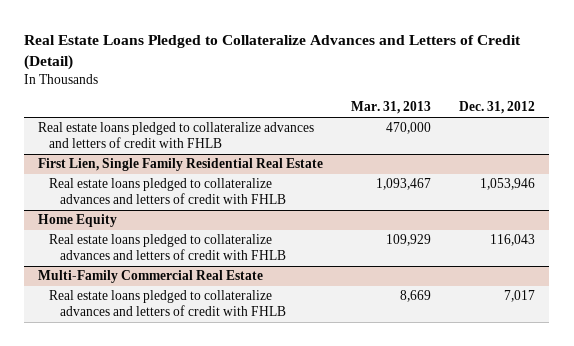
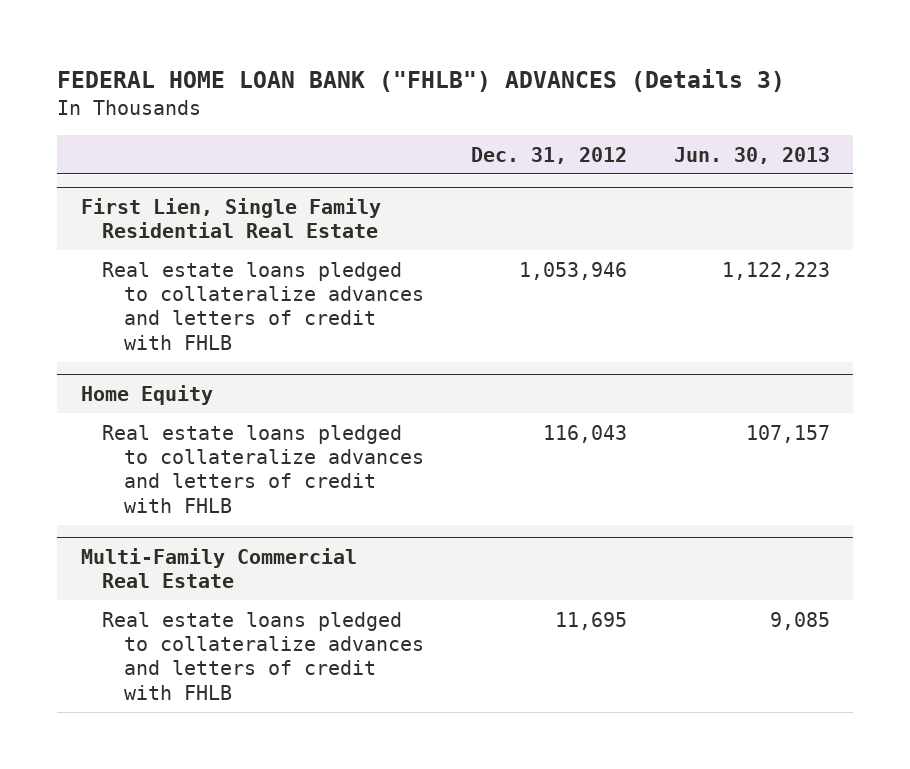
[24,35,522,70] Real Estate Loans Pledged to Collateralize Advances and Letters of Credit (Detail) -> [57,69,786,93] FEDERAL HOME LOAN BANK ("FHLB") ADVANCES (Details 3)
[351,101,432,115] Mar. 31, 2013 -> none
none -> [673,146,830,164] Jun. 30, 2013
[38,122,315,149] Real estate loans pledged to collateralize advances and letters of credit with FHLB -> none
[504,290,536,303] 7,017 -> [554,611,627,630] 11,695

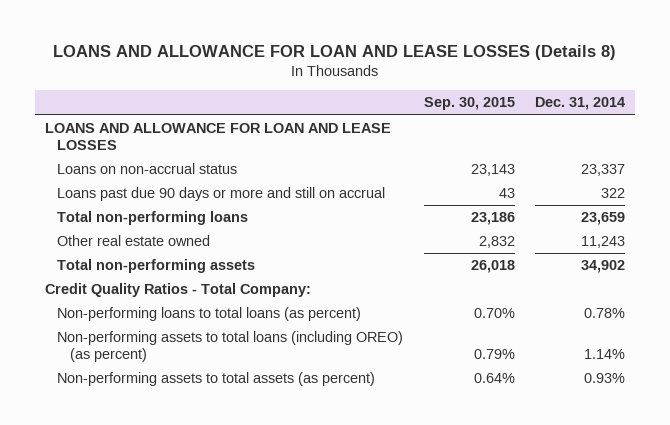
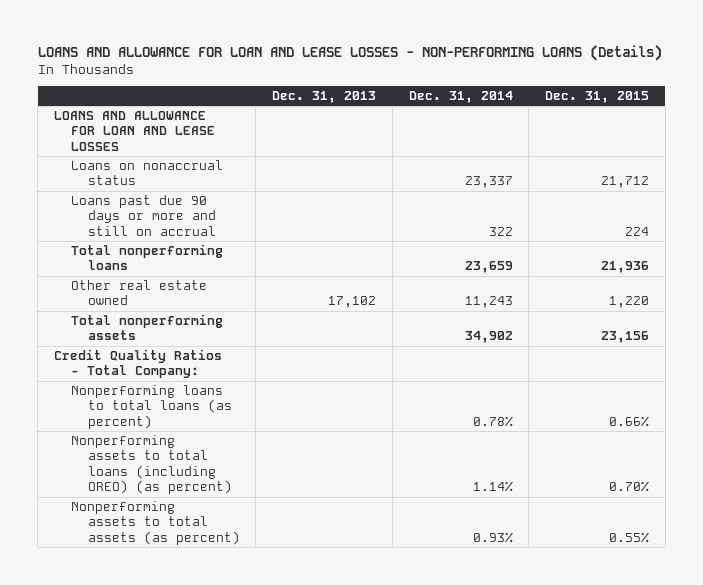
[52,44,616,60] LOANS AND ALLOWANCE FOR LOAN AND LEASE LOSSES (Details 8) -> [37,44,662,61] LOANS AND ALLOWANCE FOR LOAN AND LEASE LOSSES - NON-PERFORMING LOANS (Details)
[423,97,515,111] Sep. 30, 2015 -> none
none -> [272,90,377,103] Dec. 31, 2013
none -> [544,90,649,103] Dec. 31, 2015
[57,163,238,175] Loans on non-accrual status -> [70,159,223,186] Loans on nonaccrual status
[57,211,249,226] Total non-performing loans -> [70,243,223,271] Total nonperforming loans
[57,259,256,274] Total non-performing assets -> [70,313,223,341] Total nonperforming assets
[57,307,362,322] Non-performing loans to total loans (as percent) -> [70,384,232,429] Nonperforming loans to total loans (as percent)
[57,331,404,362] Non-performing assets to total loans (including OREO) (as percent) -> [70,434,232,495] Nonperforming assets to total loans (including OREO) (as percent)
[57,372,376,387] Non-performing assets to total assets (as percent) -> [70,500,240,545] Nonperforming assets to total assets (as percent)

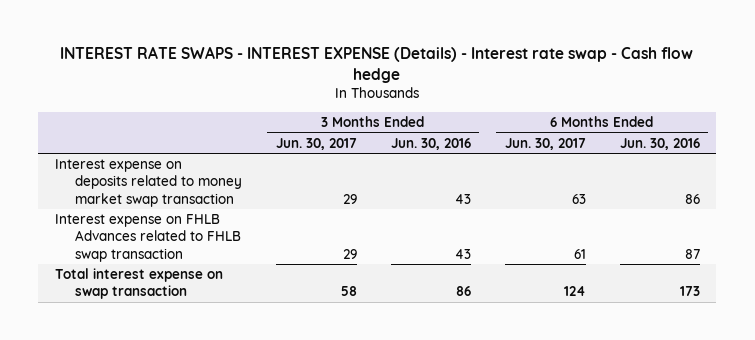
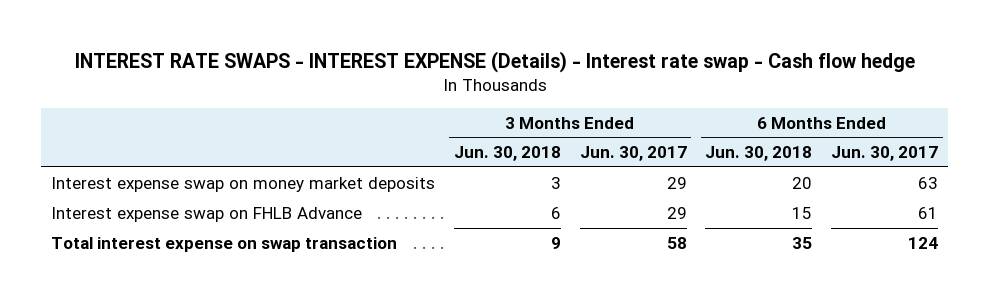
[390,137,471,150] Jun. 30, 2016 -> none
[619,137,700,150] Jun. 30, 2016 -> none
none -> [453,146,561,162] Jun. 30, 2018
none -> [705,146,813,162] Jun. 30, 2018
[55,159,242,207] Interest expense on deposits related to money market swap transaction -> [50,176,435,192] Interest expense swap on money market deposits
[55,214,241,262] Interest expense on FHLB Advances related to FHLB swap transaction -> [50,206,362,222] Interest expense swap on FHLB Advance

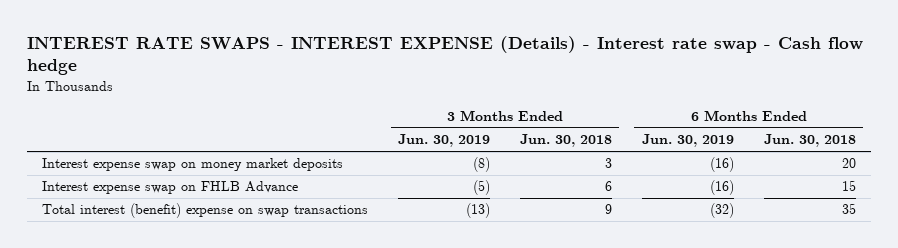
[579,146,687,162] Jun. 30, 2017 -> none
[831,146,939,162] Jun. 30, 2017 -> none
none -> [398,134,491,148] Jun. 30, 2019
none -> [641,134,734,148] Jun. 30, 2019
[50,236,397,252] Total interest expense on swap transaction -> [42,203,369,219] Total interest (benefit) expense on swap transactions

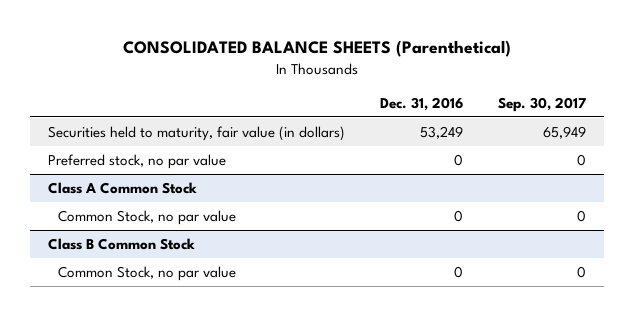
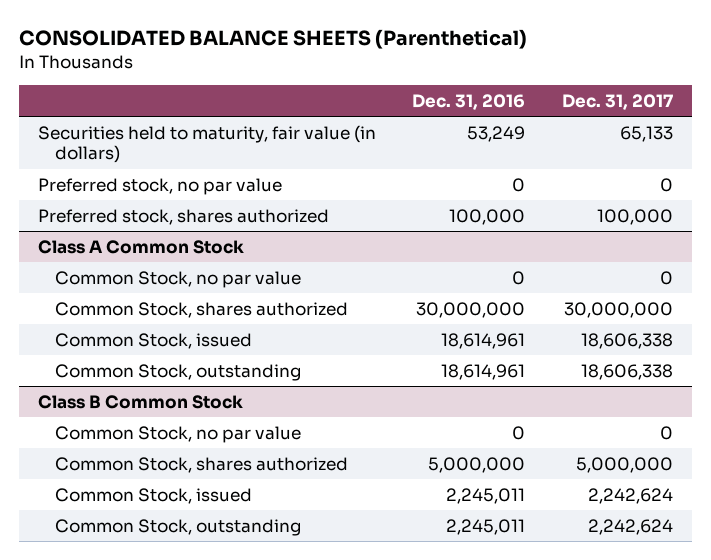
[498,96,587,112] Sep. 30, 2017 -> none
none -> [562,93,674,110] Dec. 31, 2017
none -> [37,208,329,225] Preferred stock, shares authorized
none -> [54,301,348,318] Common Stock, shares authorized
none -> [54,332,252,349] Common Stock, issued
none -> [54,363,301,381] Common Stock, outstanding
none -> [54,456,348,473] Common Stock, shares authorized
none -> [54,487,252,504] Common Stock, issued
none -> [54,518,301,536] Common Stock, outstanding

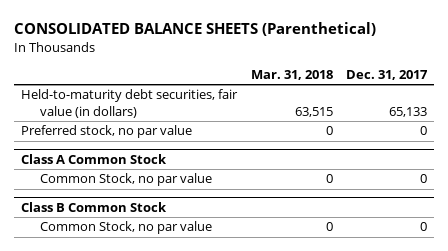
[412,93,526,110] Dec. 31, 2016 -> none
none -> [250,70,333,81] Mar. 31, 2018
[37,124,376,164] Securities held to maturity, fair value (in dollars) -> [20,89,238,119] Held-to-maturity debt securities, fair value (in dollars)
[37,208,329,225] Preferred stock, shares authorized -> none
[54,301,348,318] Common Stock, shares authorized -> none
[54,332,252,349] Common Stock, issued -> none
[54,363,301,381] Common Stock, outstanding -> none
[54,456,348,473] Common Stock, shares authorized -> none
[54,487,252,504] Common Stock, issued -> none
[54,518,301,536] Common Stock, outstanding -> none

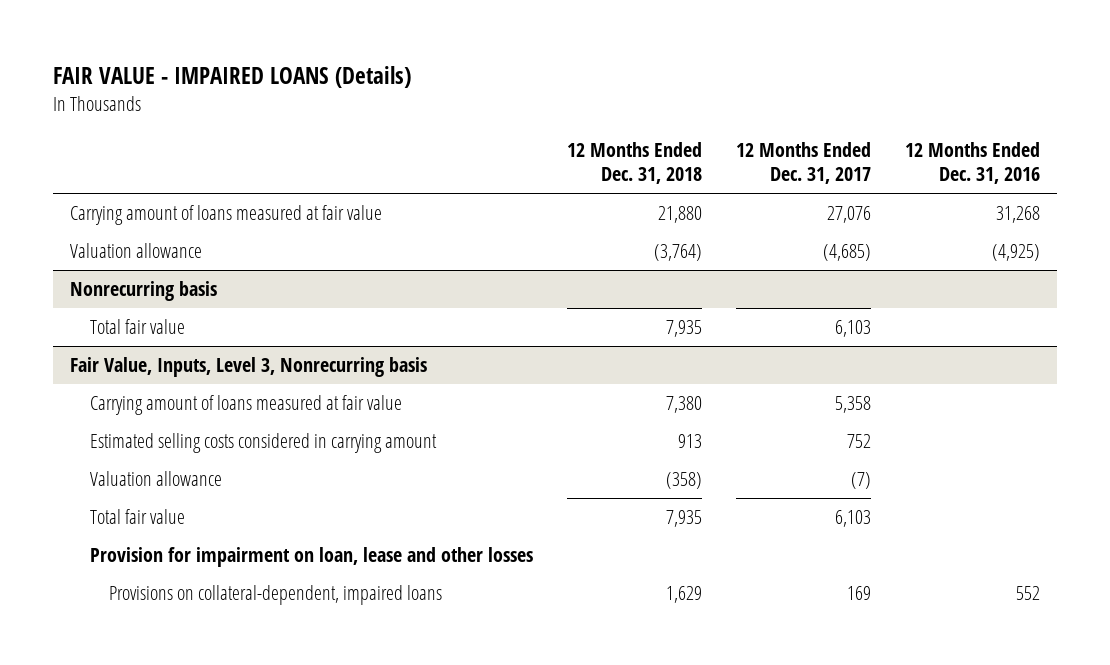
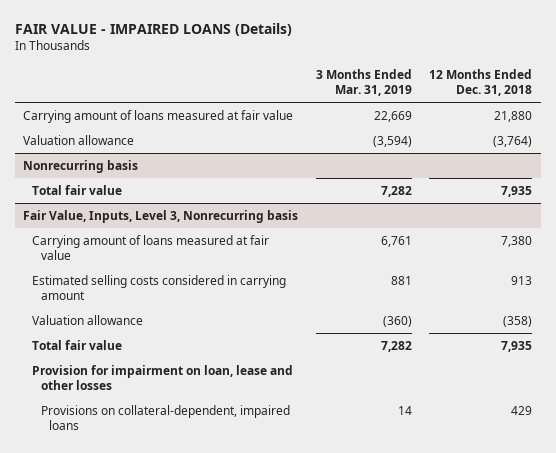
[735,141,871,185] 12 Months Ended Dec. 31, 2017 -> none
[904,141,1040,185] 12 Months Ended Dec. 31, 2016 -> none
none -> [315,69,412,97] 3 Months Ended Mar. 31, 2019
[665,586,702,604] 1,629 -> [511,405,533,415] 429

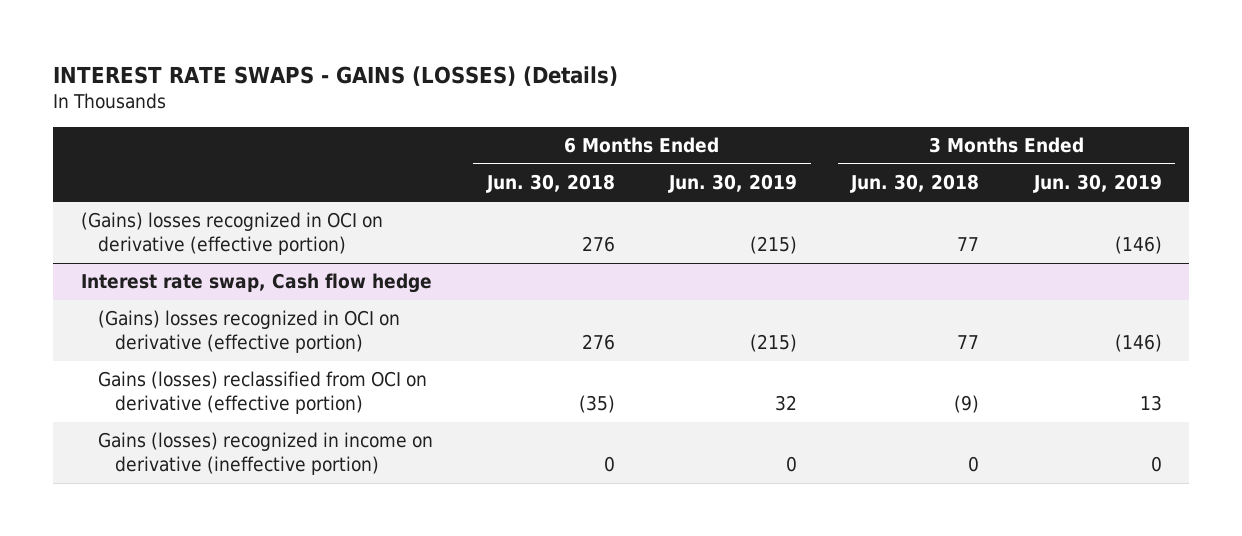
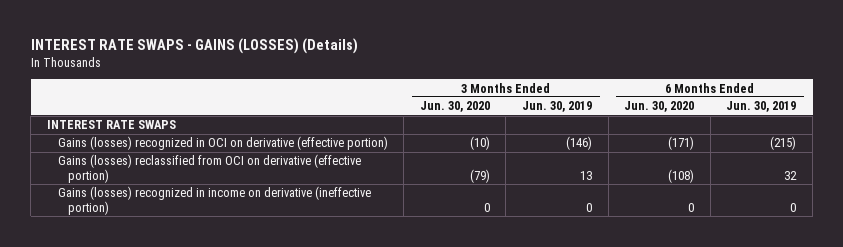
[485,174,615,194] Jun. 30, 2018 -> none
[850,174,980,194] Jun. 30, 2018 -> none
none -> [419,101,490,113] Jun. 30, 2020
none -> [624,101,695,113] Jun. 30, 2020
[80,273,432,294] Interest rate swap, Cash flow hedge -> none
[97,310,400,353] (Gains) losses recognized in OCI on derivative (effective portion) -> none
none -> [46,120,176,130] INTEREST RATE SWAPS
[80,212,383,255] (Gains) losses recognized in OCI on derivative (effective portion) -> [57,136,388,151] Gains (losses) recognized in OCI on derivative (effective portion)

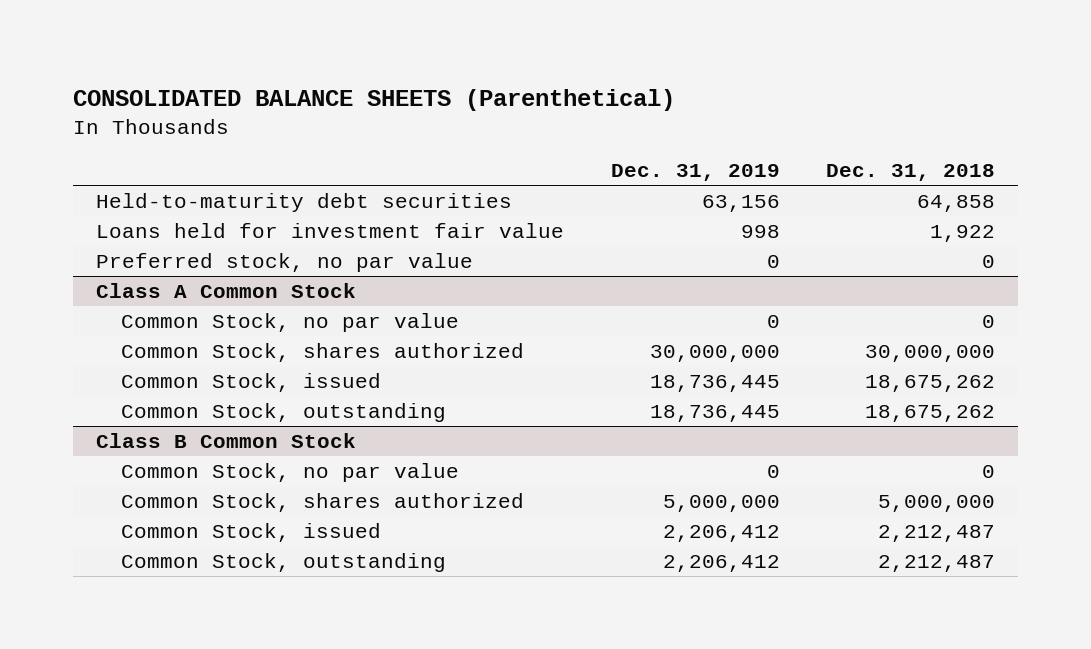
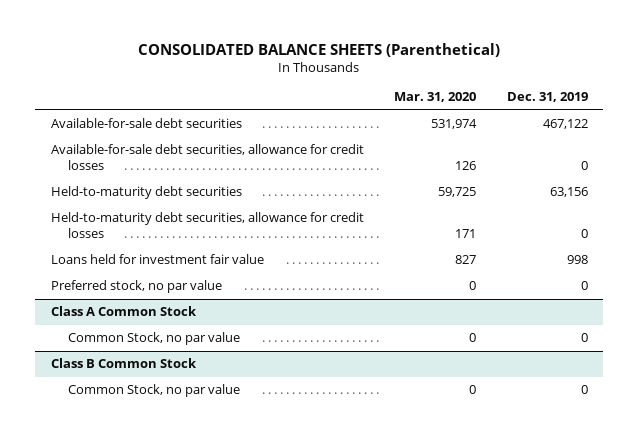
[826,164,996,182] Dec. 31, 2018 -> none
none -> [394,92,477,103] Mar. 31, 2020
none -> [50,118,242,129] Available-for-sale debt securities
none -> [50,144,364,171] Available-for-sale debt securities, allowance for credit losses
none -> [50,212,364,239] Held-to-maturity debt securities, allowance for credit losses
[121,343,525,363] Common Stock, shares authorized -> none
[121,373,382,393] Common Stock, issued -> none
[121,403,447,423] Common Stock, outstanding -> none
[121,493,525,513] Common Stock, shares authorized -> none
[121,523,382,543] Common Stock, issued -> none
[121,553,447,573] Common Stock, outstanding -> none

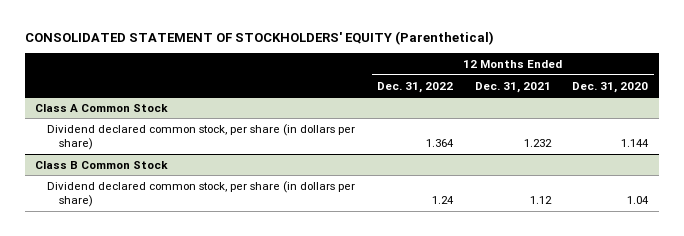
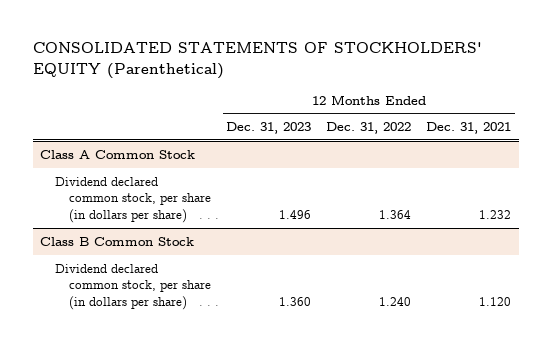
[24,31,494,46] CONSOLIDATED STATEMENT OF STOCKHOLDERS' EQUITY (Parenthetical) -> [32,42,482,79] CONSOLIDATED STATEMENTS OF STOCKHOLDERS' EQUITY (Parenthetical)
[572,81,649,93] Dec. 31, 2020 -> none
none -> [226,122,312,135] Dec. 31, 2023
[432,195,455,204] 1.24 -> [379,296,412,306] 1.240
[529,195,552,204] 1.12 -> [479,296,512,306] 1.120

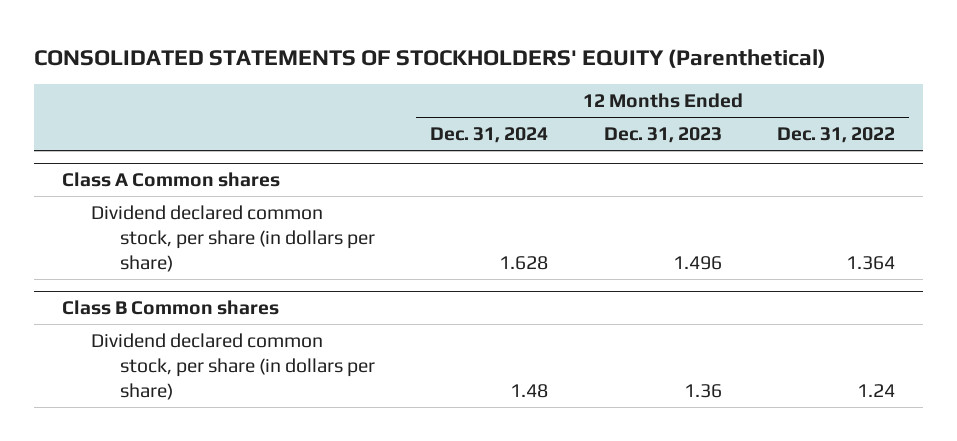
[426,122,512,135] Dec. 31, 2021 -> none
none -> [430,127,549,144] Dec. 31, 2024
[40,149,196,159] Class A Common Stock -> [62,172,281,188] Class A Common shares
[40,236,195,246] Class B Common Stock -> [62,300,280,316] Class B Common shares
[279,296,312,306] 1.360 -> [683,383,722,398] 1.36
[379,296,412,306] 1.240 -> [857,383,896,397] 1.24

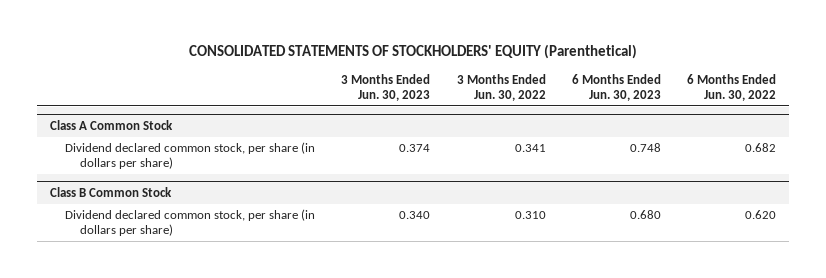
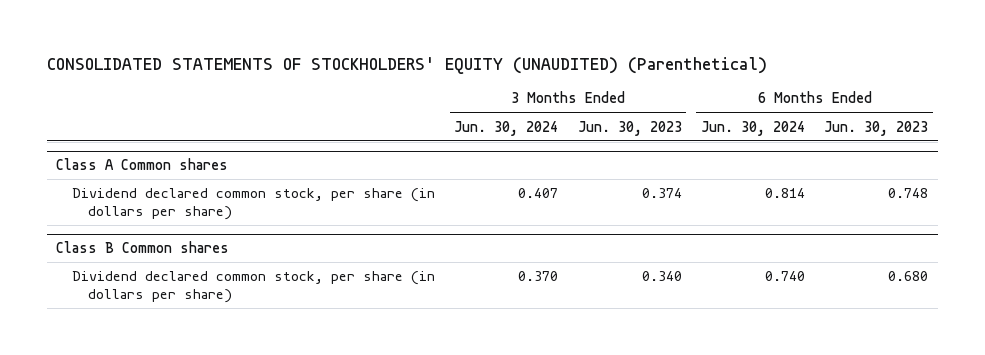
[188,44,637,60] CONSOLIDATED STATEMENTS OF STOCKHOLDERS' EQUITY (Parenthetical) -> [46,56,767,74] CONSOLIDATED STATEMENTS OF STOCKHOLDERS' EQUITY (UNAUDITED) (Parenthetical)
[456,73,546,101] 3 Months Ended Jun. 30, 2022 -> none
[687,73,777,101] 6 Months Ended Jun. 30, 2022 -> none
none -> [454,120,559,136] Jun. 30, 2024
none -> [700,120,805,136] Jun. 30, 2024
[49,119,173,130] Class A Common Stock -> [56,158,229,171] Class A Common shares
[49,186,172,197] Class B Common Stock -> [56,241,230,254] Class B Common shares

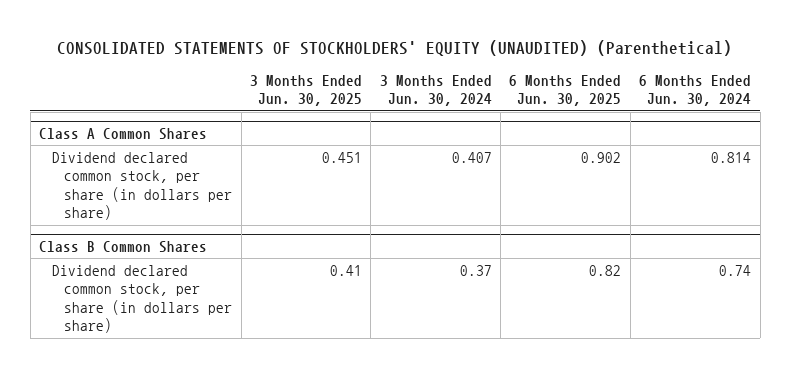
[577,120,682,136] Jun. 30, 2023 -> none
[824,120,929,136] Jun. 30, 2023 -> none
none -> [250,74,363,107] 3 Months Ended Jun. 30, 2025
none -> [509,74,622,107] 6 Months Ended Jun. 30, 2025
[56,158,229,171] Class A Common shares -> [38,128,207,141] Class A Common Shares
[56,241,230,254] Class B Common shares -> [38,241,207,254] Class B Common Shares
[518,271,559,282] 0.370 -> [459,264,492,276] 0.37
[764,271,805,282] 0.740 -> [719,264,752,276] 0.74

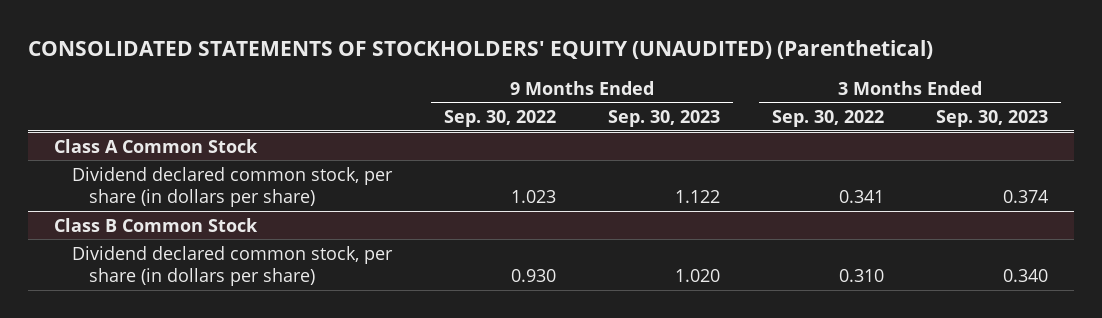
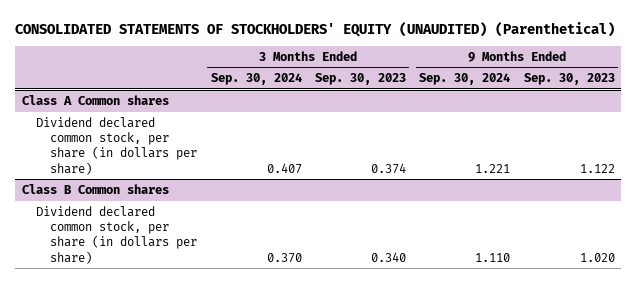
[443,109,556,127] Sep. 30, 2022 -> none
[771,109,884,127] Sep. 30, 2022 -> none
none -> [210,73,302,86] Sep. 30, 2024
none -> [419,73,511,86] Sep. 30, 2024
[53,138,258,153] Class A Common Stock -> [22,94,170,105] Class A Common shares
[53,217,258,232] Class B Common Stock -> [22,183,170,194] Class B Common shares

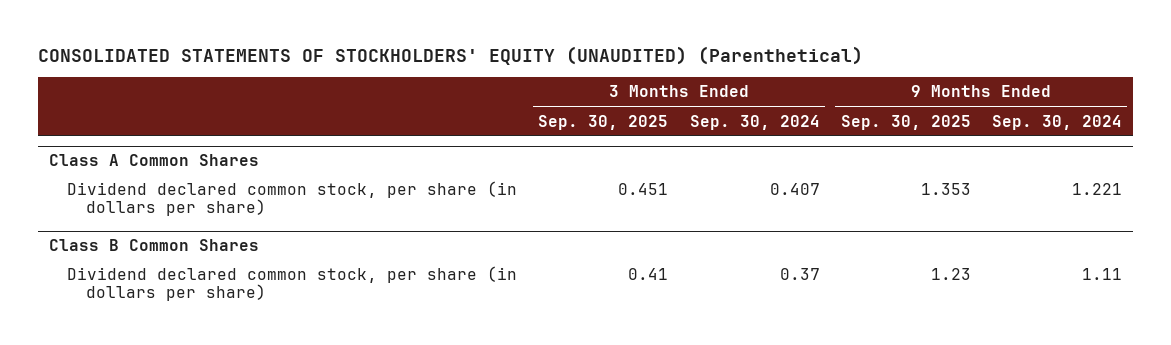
[315,73,407,86] Sep. 30, 2023 -> none
[523,73,615,86] Sep. 30, 2023 -> none
none -> [538,114,669,130] Sep. 30, 2025
none -> [840,114,971,130] Sep. 30, 2025
[22,94,170,105] Class A Common shares -> [48,154,259,167] Class A Common Shares
[22,183,170,194] Class B Common shares -> [48,239,259,252] Class B Common Shares
[266,252,302,263] 0.370 -> [779,268,820,281] 0.37
[475,252,511,262] 1.110 -> [1081,268,1122,281] 1.11

